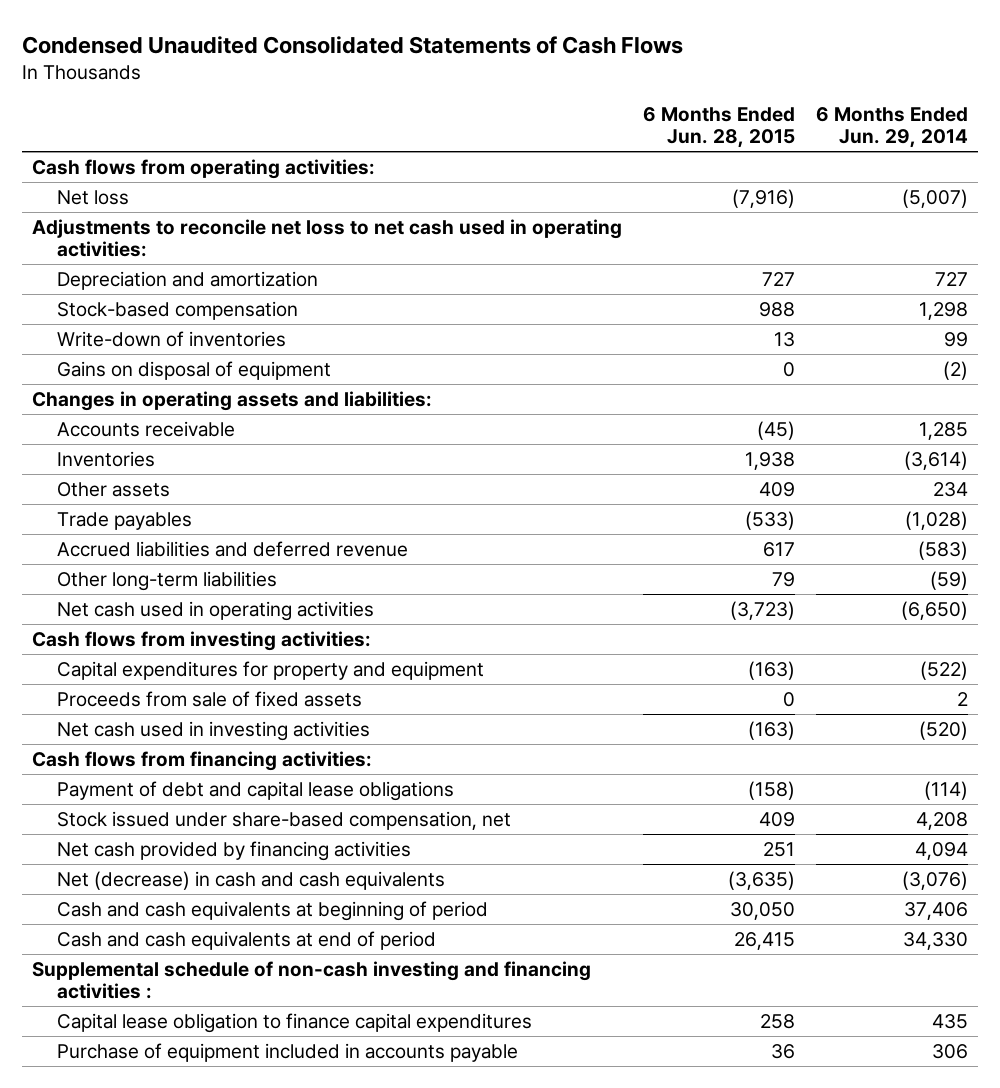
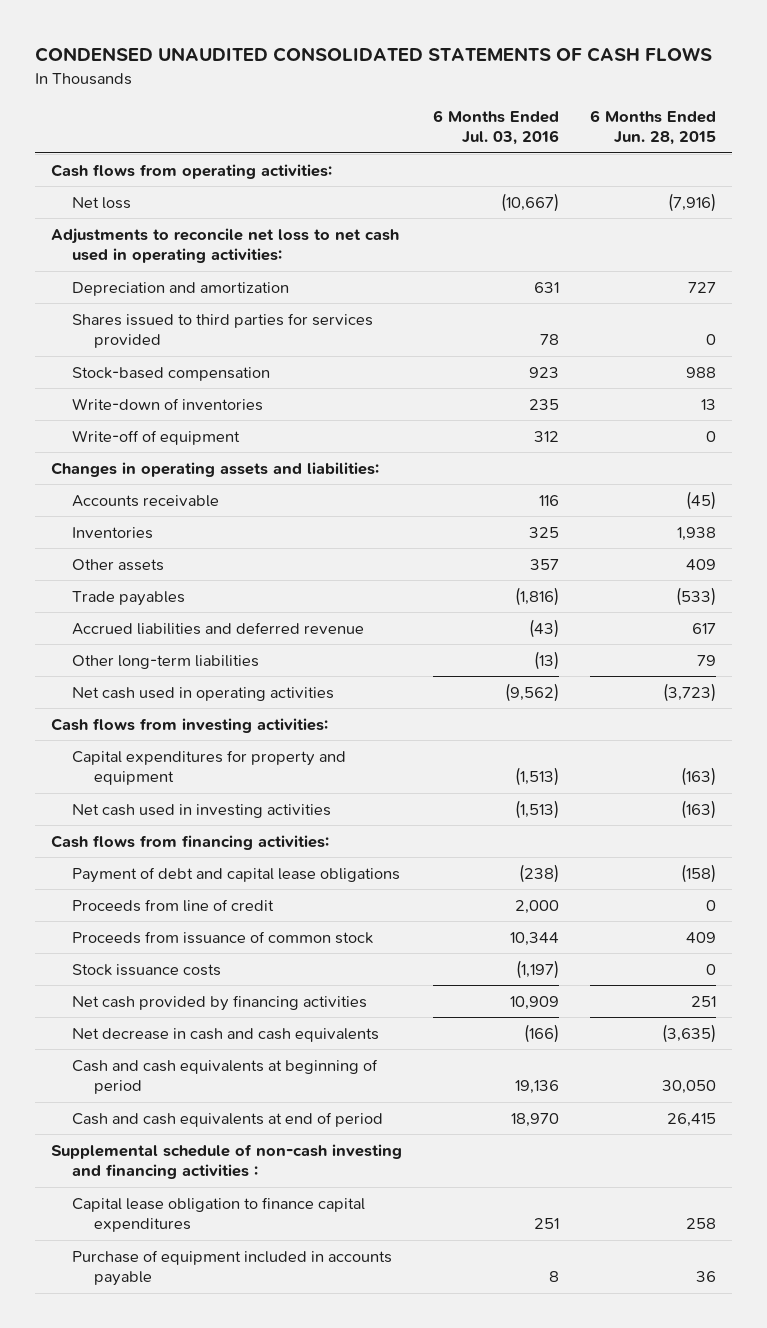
[22,35,684,54] Condensed Unaudited Consolidated Statements of Cash Flows -> [35,47,713,63] CONDENSED UNAUDITED CONSOLIDATED STATEMENTS OF CASH FLOWS
[815,106,968,149] 6 Months Ended Jun. 29, 2014 -> none
none -> [432,110,559,146] 6 Months Ended Jul. 03, 2016
none -> [72,312,374,349] Shares issued to third parties for services provided
[57,360,332,380] Gains on disposal of equipment -> none
none -> [72,429,241,445] Write-off of equipment
[57,690,363,707] Proceeds from sale of fixed assets -> none
none -> [72,898,275,912] Proceeds from line of credit
[57,810,512,830] Stock issued under share-based compensation, net -> [72,930,374,944] Proceeds from issuance of common stock
none -> [72,963,222,976] Stock issuance costs
[57,870,446,890] Net (decrease) in cash and cash equivalents -> [72,1027,380,1042] Net decrease in cash and cash equivalents

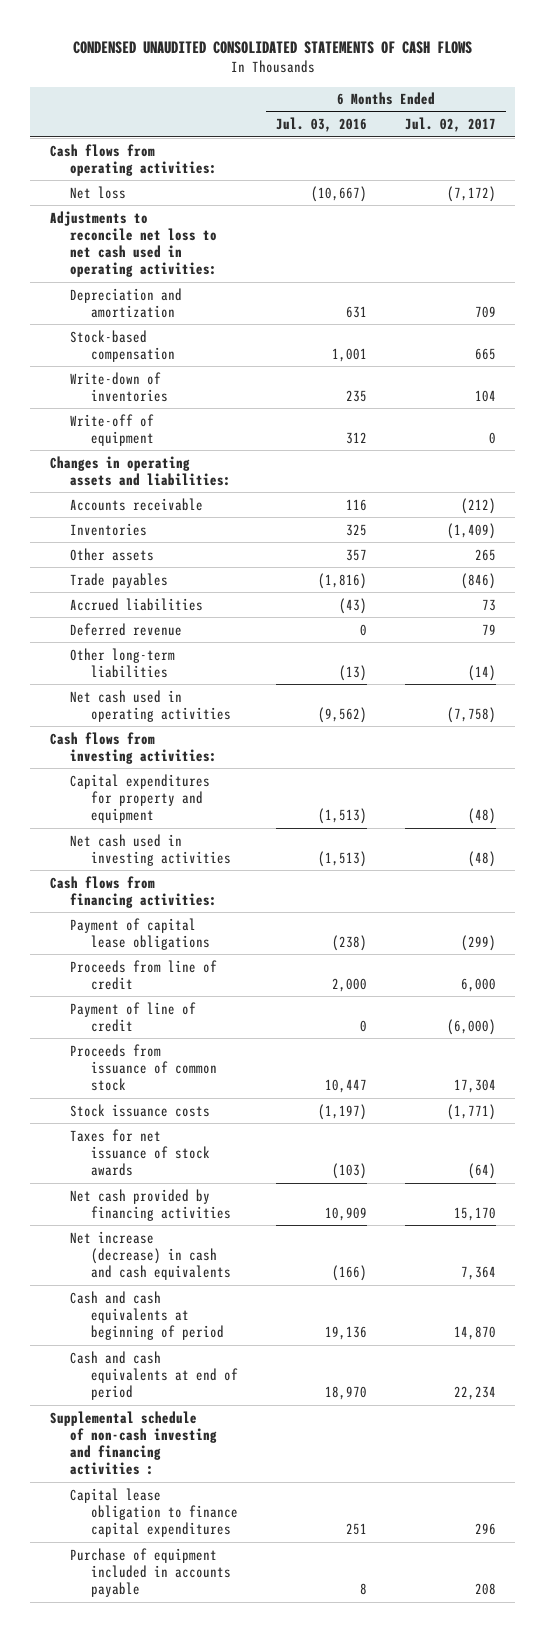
[590,110,717,146] 6 Months Ended Jun. 28, 2015 -> none
none -> [404,117,496,133] Jul. 02, 2017
[72,312,374,349] Shares issued to third parties for services provided -> none
[528,366,559,378] 923 -> [331,347,367,362] 1,001
[72,621,365,635] Accrued liabilities and deferred revenue -> [70,597,204,611] Accrued liabilities
none -> [70,622,183,636] Deferred revenue
[72,866,401,883] Payment of debt and capital lease obligations -> [70,917,210,950] Payment of capital lease obligations
none -> [70,1001,197,1032] Payment of line of credit
[509,931,559,946] 10,344 -> [324,1078,367,1093] 10,447
none -> [70,1128,210,1176] Taxes for net issuance of stock awards
[72,1027,380,1042] Net decrease in cash and cash equivalents -> [70,1230,231,1280] Net increase (decrease) in cash and cash equivalents

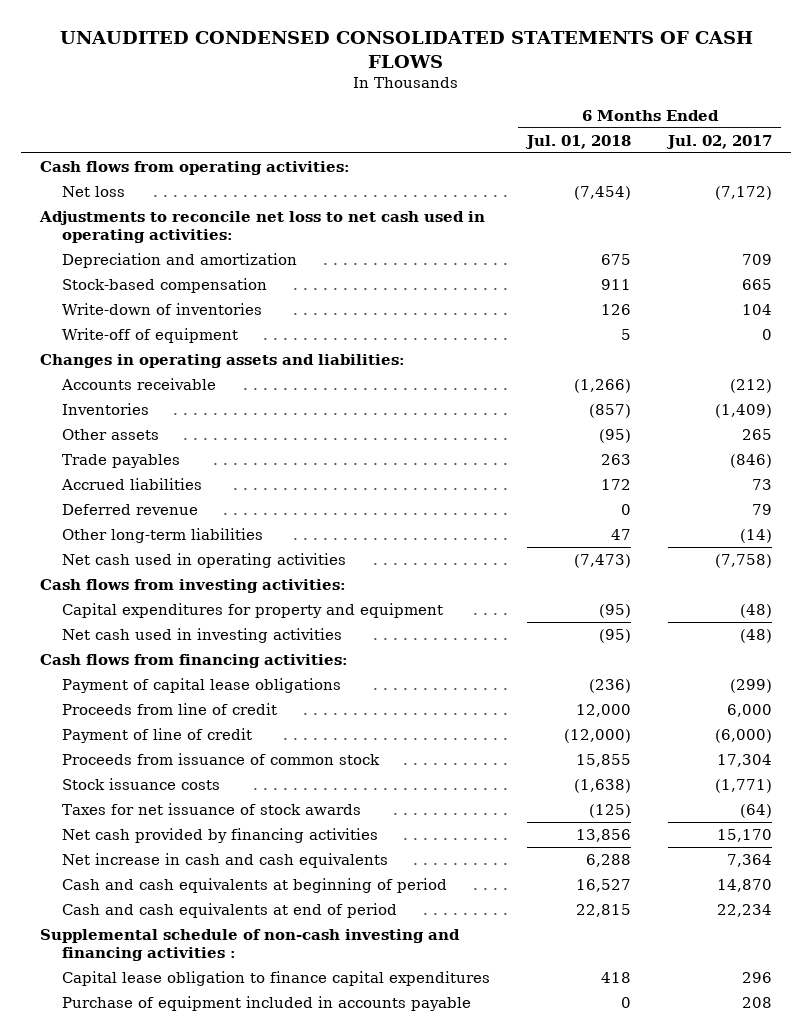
[72,40,472,54] CONDENSED UNAUDITED CONSOLIDATED STATEMENTS OF CASH FLOWS -> [59,31,753,68] UNAUDITED CONDENSED CONSOLIDATED STATEMENTS OF CASH FLOWS
[275,117,367,133] Jul. 03, 2016 -> none
none -> [524,134,631,149] Jul. 01, 2018
[70,1230,231,1280] Net increase (decrease) in cash and cash equivalents -> [61,852,388,868] Net increase in cash and cash equivalents

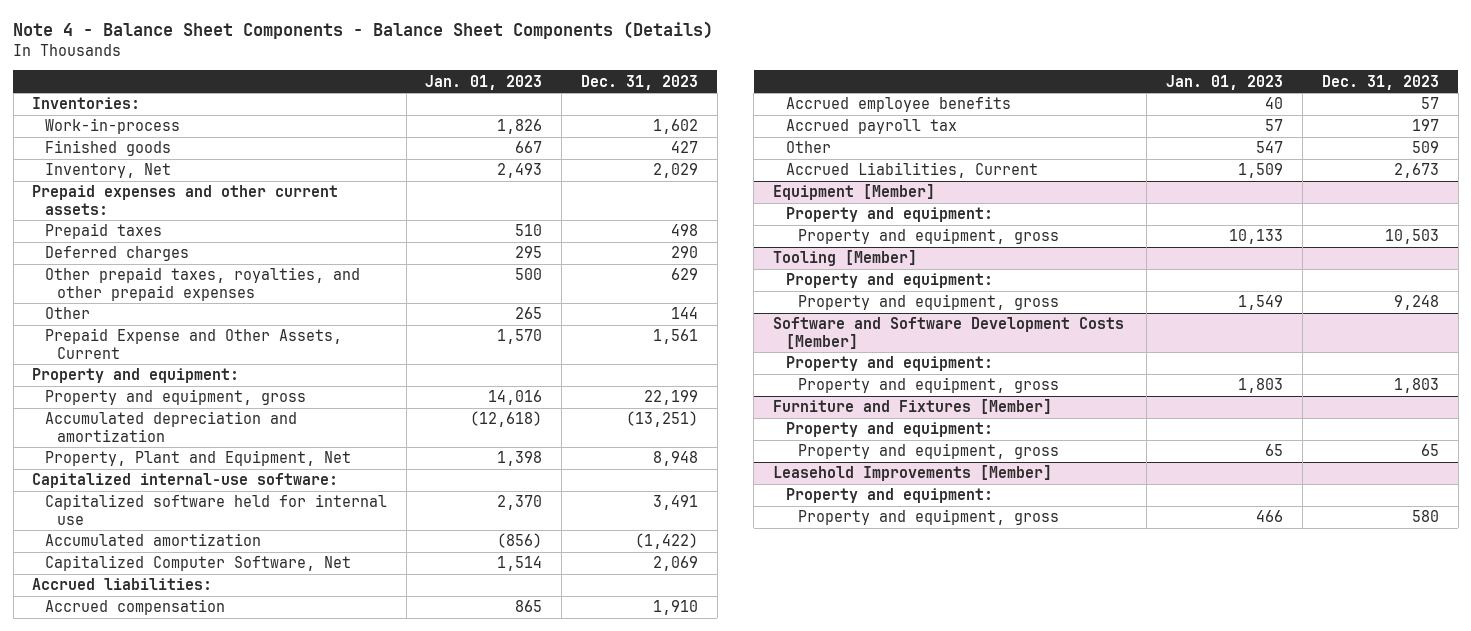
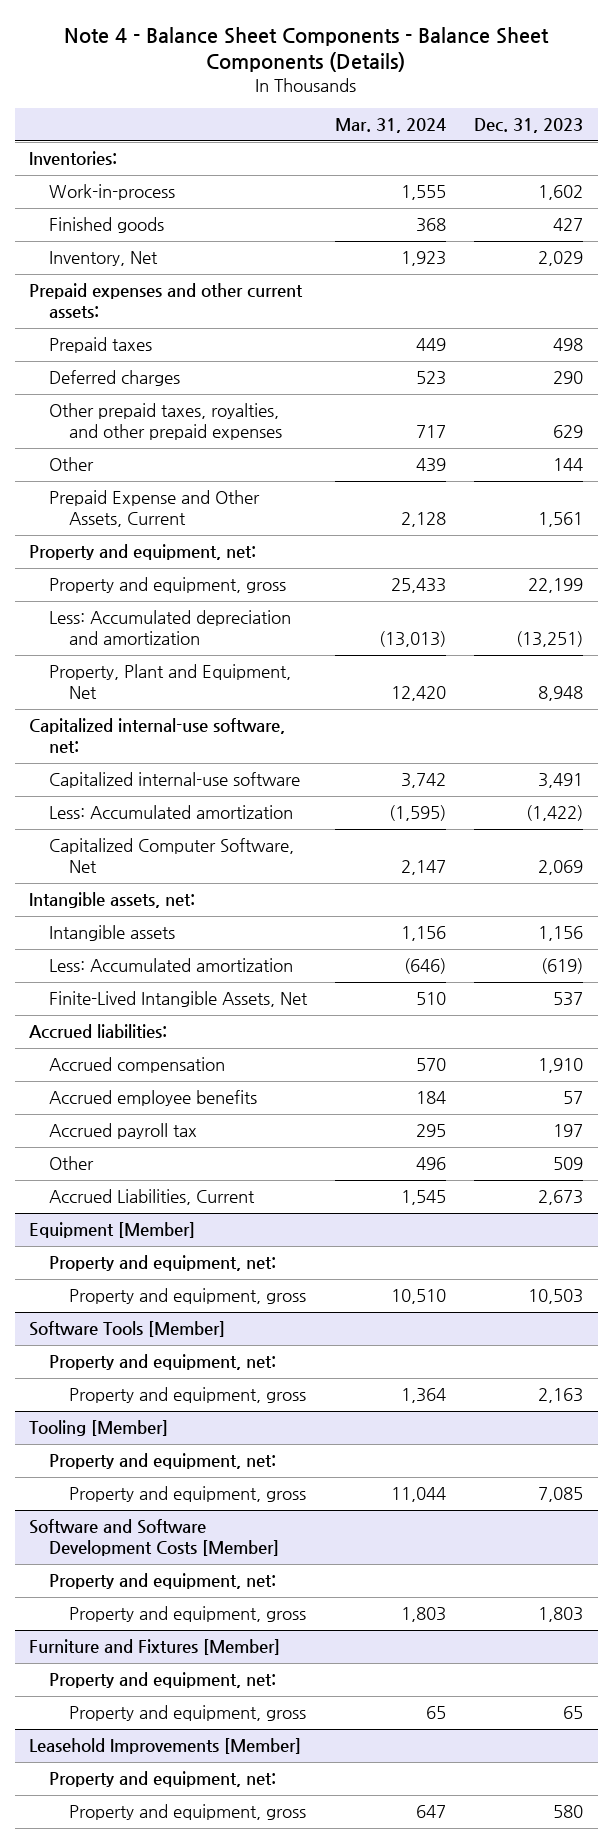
[425,74,543,90] Jan. 01, 2023 -> none
none -> [335,118,447,134] Mar. 31, 2024
[32,368,240,384] Property and equipment: -> [29,544,257,561] Property and equipment, net:
[44,411,297,442] Accumulated depreciation and amortization -> [48,610,291,646] Less: Accumulated depreciation and amortization
[32,473,339,489] Capitalized internal-use software: -> [29,718,286,754] Capitalized internal-use software, net:
[44,494,387,525] Capitalized software held for internal use -> [48,772,300,789] Capitalized internal-use software
[44,533,261,547] Accumulated amortization -> [48,805,293,820] Less: Accumulated amortization
none -> [29,892,196,909] Intangible assets, net:
none -> [48,925,175,942] Intangible assets
none -> [48,958,293,973] Less: Accumulated amortization
none -> [48,991,308,1008] Finite-Lived Intangible Assets, Net
[785,207,993,223] Property and equipment: -> [48,1255,276,1272] Property and equipment, net:
none -> [29,1321,226,1338] Software Tools [Member]
none -> [48,1354,276,1371] Property and equipment, net:
none -> [68,1387,306,1404] Property and equipment, gross
[785,273,993,289] Property and equipment: -> [48,1453,276,1470] Property and equipment, net:
[1393,295,1439,311] 9,248 -> [538,1487,584,1503] 7,085
[785,356,993,372] Property and equipment: -> [48,1573,276,1590] Property and equipment, net:
[785,422,993,438] Property and equipment: -> [48,1672,276,1689] Property and equipment, net:
[785,488,993,504] Property and equipment: -> [48,1771,276,1788] Property and equipment, net:

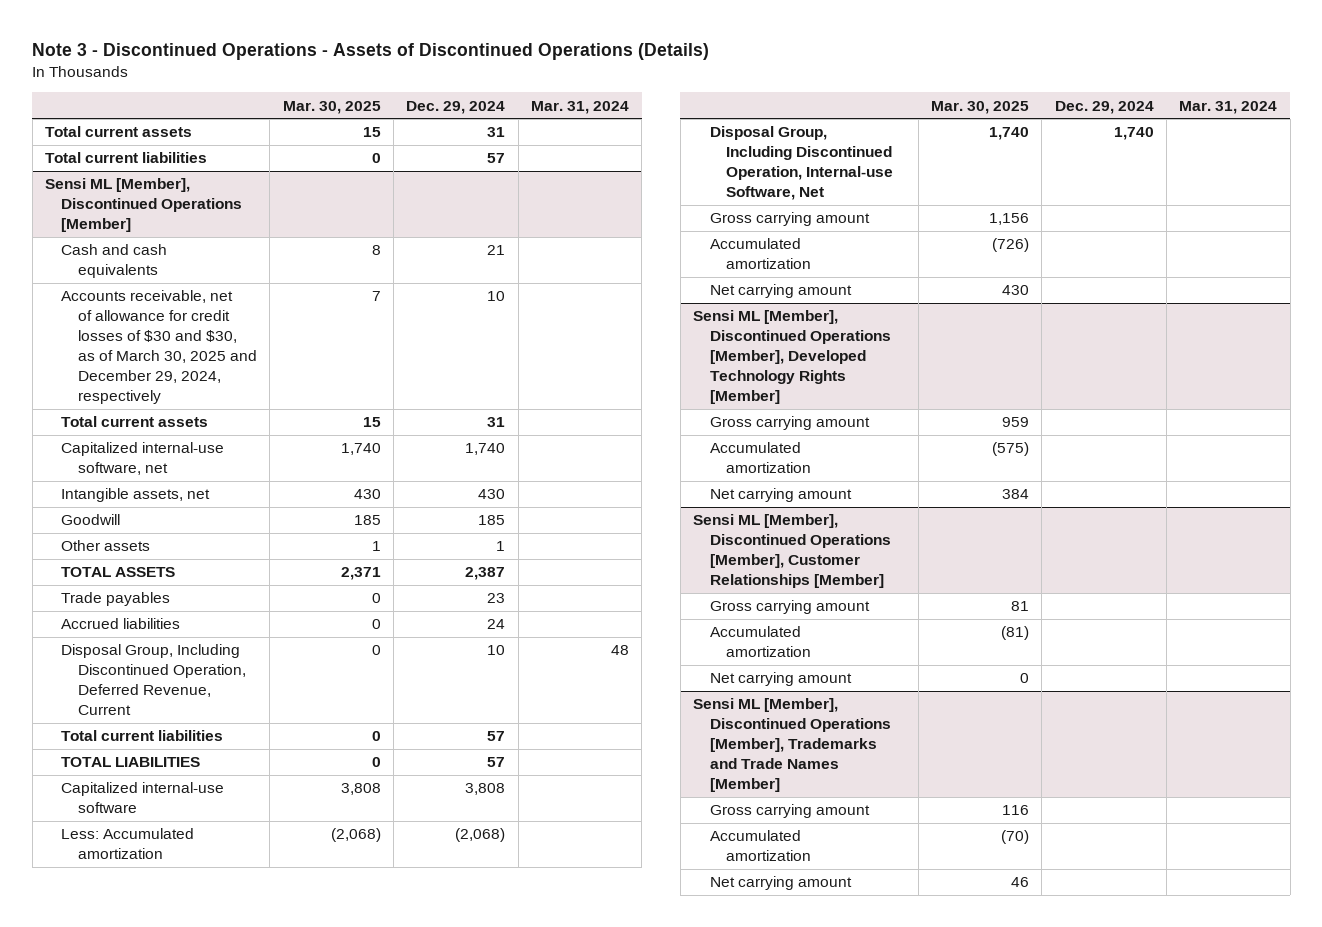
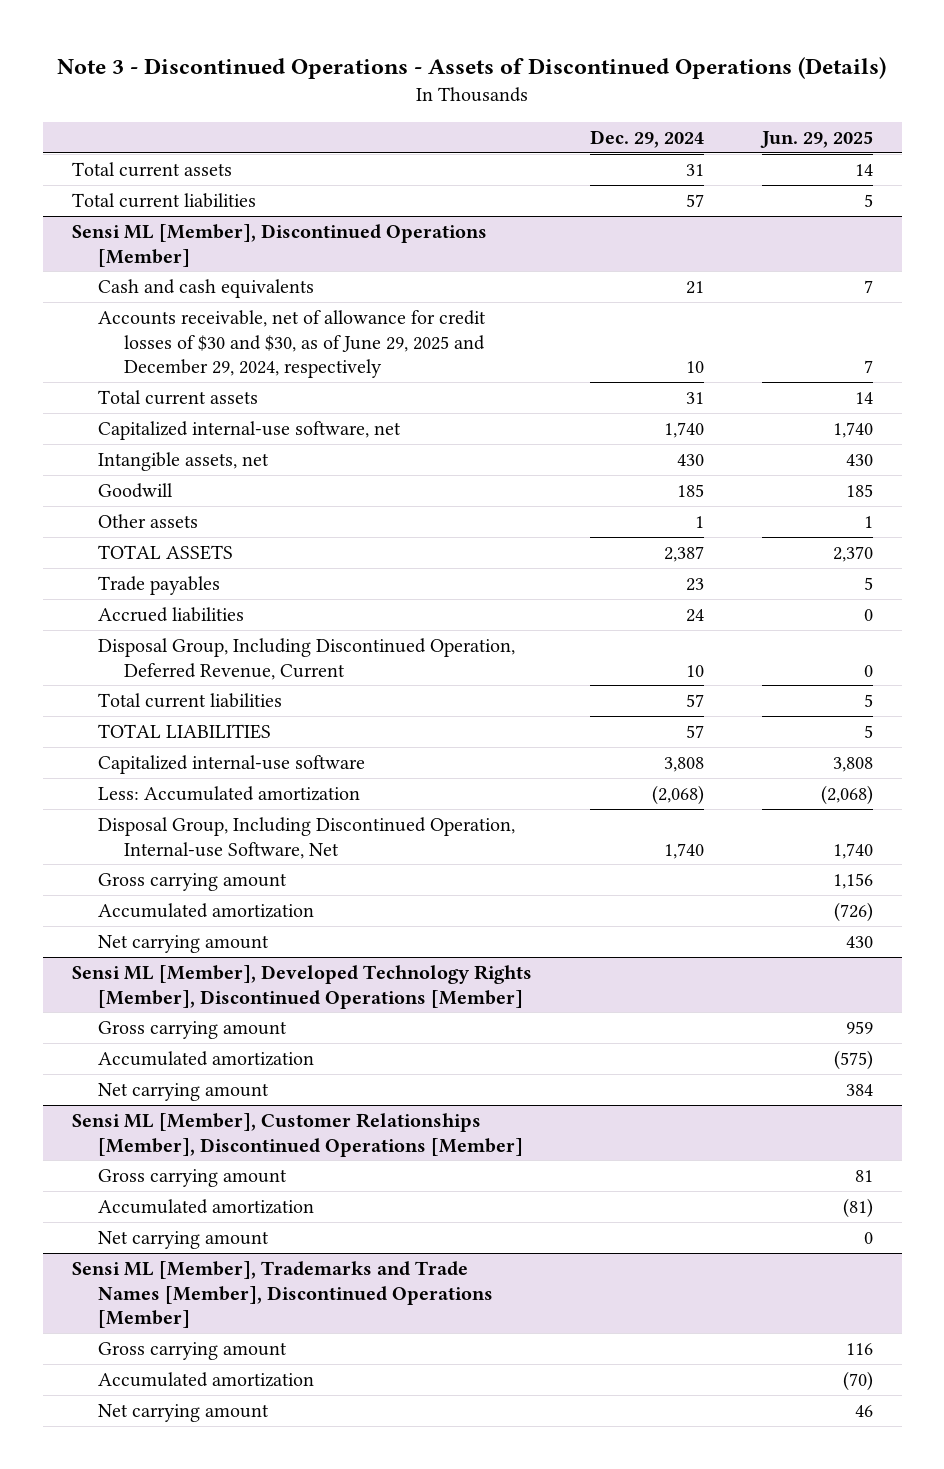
[282,100,381,114] Mar. 30, 2025 -> none
[531,100,630,114] Mar. 31, 2024 -> none
none -> [759,130,873,148] Jun. 29, 2025
[61,290,257,405] Accounts receivable, net of allowance for credit losses of $30 and $30, as of March 30, 2025 and December 29, 2024, respectively -> [97,310,486,379] Accounts receivable, net of allowance for credit losses of $30 and $30, as of June 29, 2025 and December 29, 2024, respectively
[693,310,891,405] Sensi ML [Member], Discontinued Operations [Member], Developed Technology Rights [Member] -> [71,965,532,1009] Sensi ML [Member], Developed Technology Rights [Member], Discontinued Operations [Member]
[693,514,891,589] Sensi ML [Member], Discontinued Operations [Member], Customer Relationships [Member] -> [71,1113,523,1157] Sensi ML [Member], Customer Relationships [Member], Discontinued Operations [Member]
[693,698,891,793] Sensi ML [Member], Discontinued Operations [Member], Trademarks and Trade Names [Member] -> [71,1261,493,1329] Sensi ML [Member], Trademarks and Trade Names [Member], Discontinued Operations [Member]

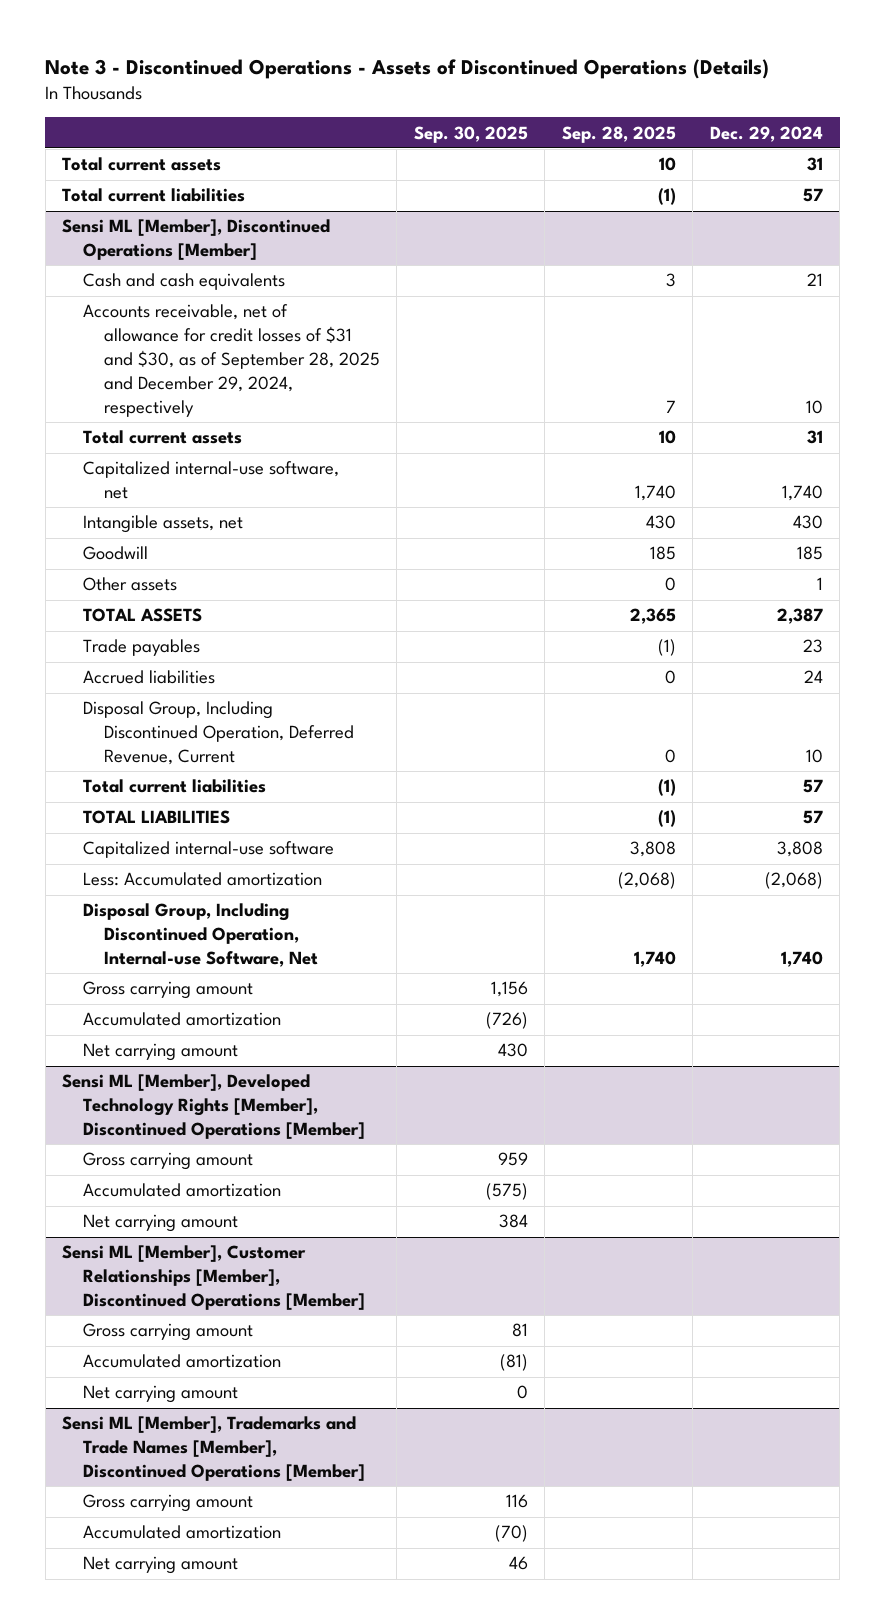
[759,130,873,148] Jun. 29, 2025 -> none
none -> [413,125,528,143] Sep. 30, 2025
none -> [561,125,676,143] Sep. 28, 2025
[97,310,486,379] Accounts receivable, net of allowance for credit losses of $30 and $30, as of June 29, 2025 and December 29, 2024, respectively -> [83,304,380,418] Accounts receivable, net of allowance for credit losses of $31 and $30, as of September 28, 2025 and December 29, 2024, respectively

